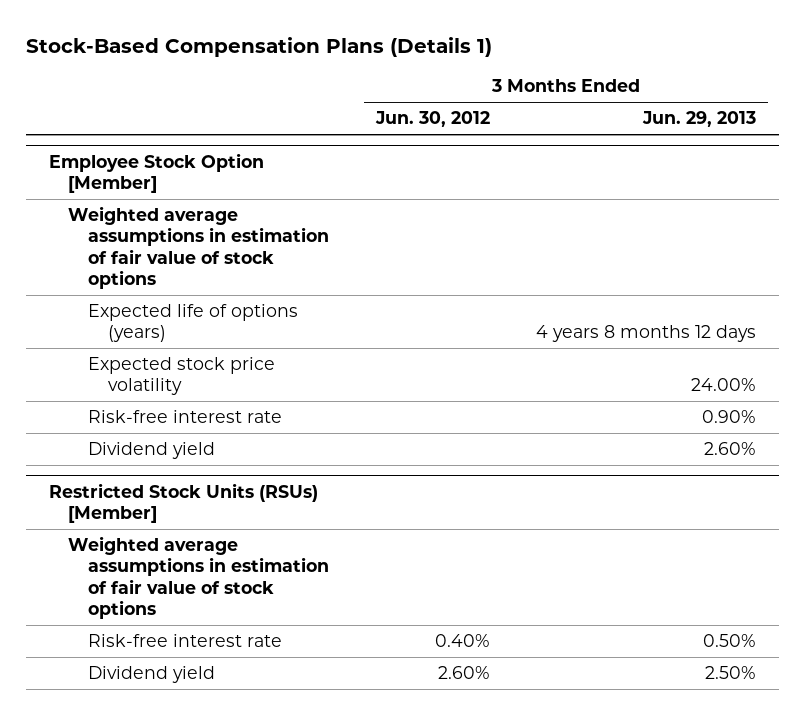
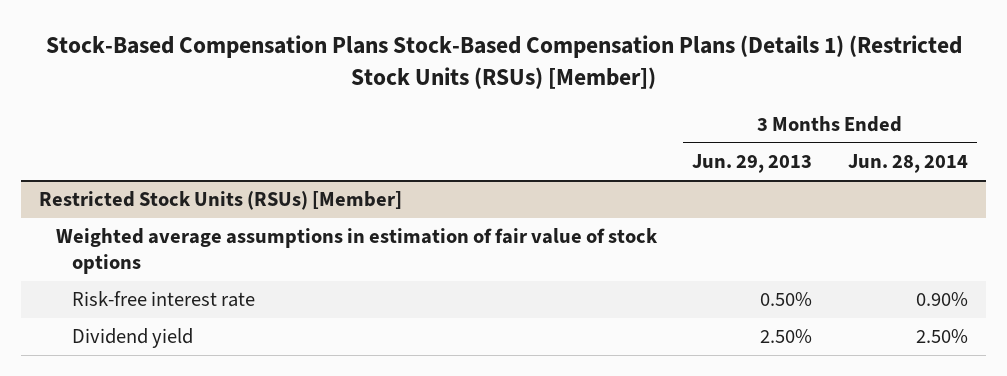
[25,36,492,57] Stock-Based Compensation Plans (Details 1) -> [45,35,962,89] Stock-Based Compensation Plans Stock-Based Compensation Plans (Details 1) (Restricted Stock Units (RSUs) [Member])
[374,111,490,128] Jun. 30, 2012 -> none
none -> [848,154,969,174] Jun. 28, 2014
[48,152,264,194] Employee Stock Option [Member] -> none
[68,206,330,290] Weighted average assumptions in estimation of fair value of stock options -> none
[88,304,299,343] Expected life of options (years) -> none
[88,357,276,396] Expected stock price volatility -> none
[88,410,283,424] Risk-free interest rate -> none
[88,442,216,460] Dividend yield -> none

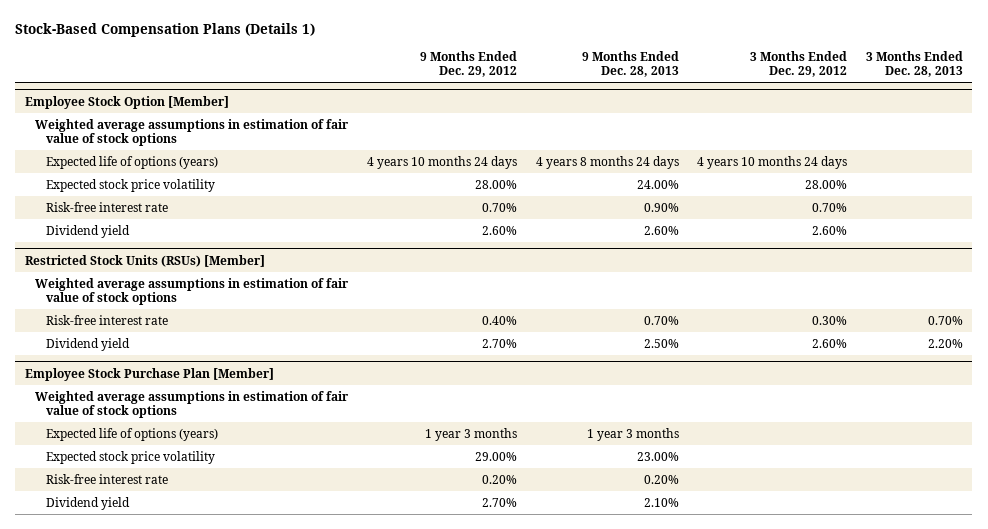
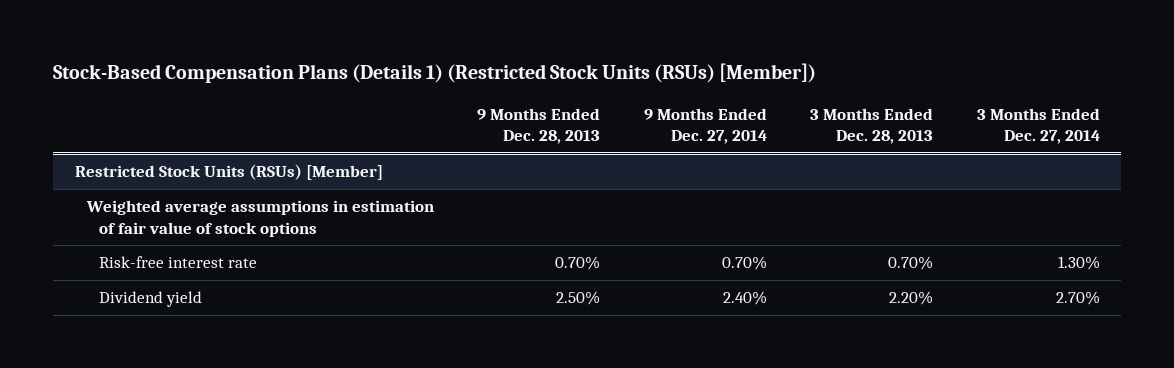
[15,22,316,37] Stock-Based Compensation Plans (Details 1) -> [53,63,817,84] Stock-Based Compensation Plans (Details 1) (Restricted Stock Units (RSUs) [Member])
[420,51,518,78] 9 Months Ended Dec. 29, 2012 -> none
[750,51,848,78] 3 Months Ended Dec. 29, 2012 -> none
none -> [643,107,767,145] 9 Months Ended Dec. 27, 2014
none -> [976,107,1100,145] 3 Months Ended Dec. 27, 2014
[24,95,229,109] Employee Stock Option [Member] -> none
[35,118,350,146] Weighted average assumptions in estimation of fair value of stock options -> none
[46,155,219,169] Expected life of options (years) -> none
[46,178,216,192] Expected stock price volatility -> none
[46,201,169,212] Risk-free interest rate -> none
[46,224,131,238] Dividend yield -> none
[24,367,274,381] Employee Stock Purchase Plan [Member] -> none
[35,390,350,418] Weighted average assumptions in estimation of fair value of stock options -> none
[46,427,219,441] Expected life of options (years) -> none
[46,450,216,464] Expected stock price volatility -> none
[46,473,169,484] Risk-free interest rate -> none
[46,496,131,510] Dividend yield -> none

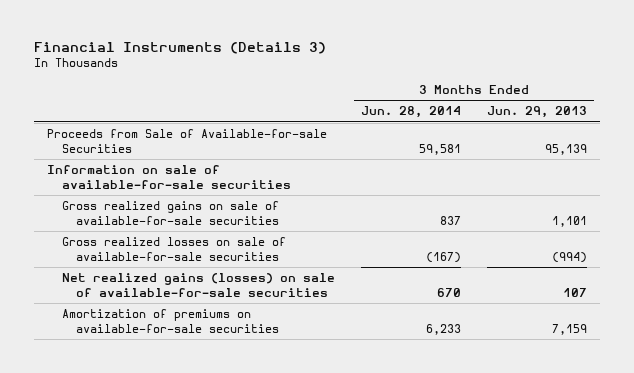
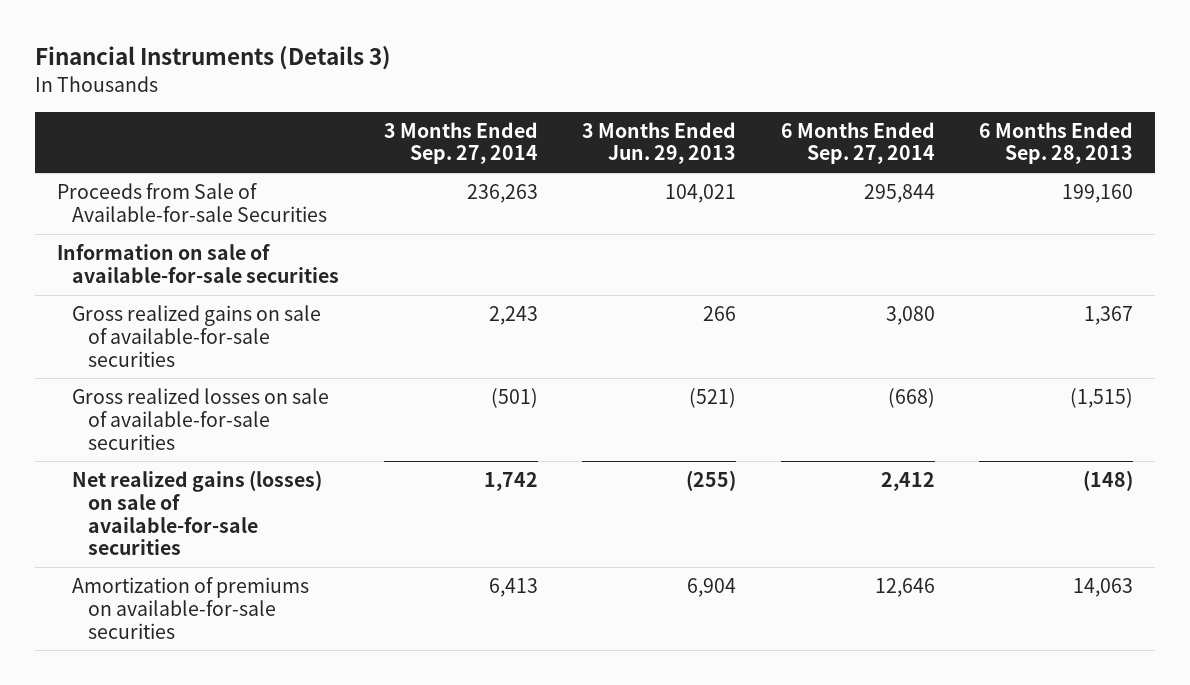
[360,106,461,119] Jun. 28, 2014 -> none
none -> [383,121,538,165] 3 Months Ended Sep. 27, 2014
none -> [780,121,935,165] 6 Months Ended Sep. 27, 2014
none -> [978,121,1133,165] 6 Months Ended Sep. 28, 2013
[545,143,588,155] 95,139 -> [665,184,737,204] 104,021
[552,215,588,227] 1,101 -> [703,306,737,322] 266
[552,251,588,263] (994) -> [689,388,737,409] (521)
[563,287,588,297] 107 -> [686,470,737,492] (255)
[552,323,588,335] 7,159 -> [687,578,737,598] 6,904

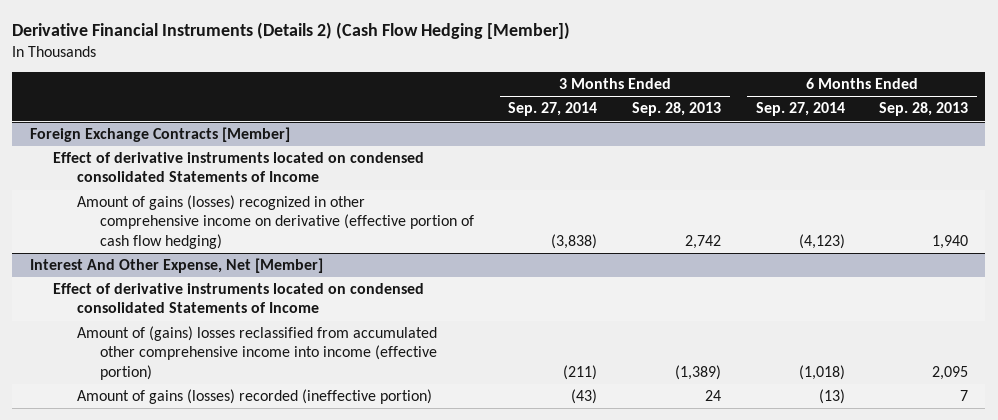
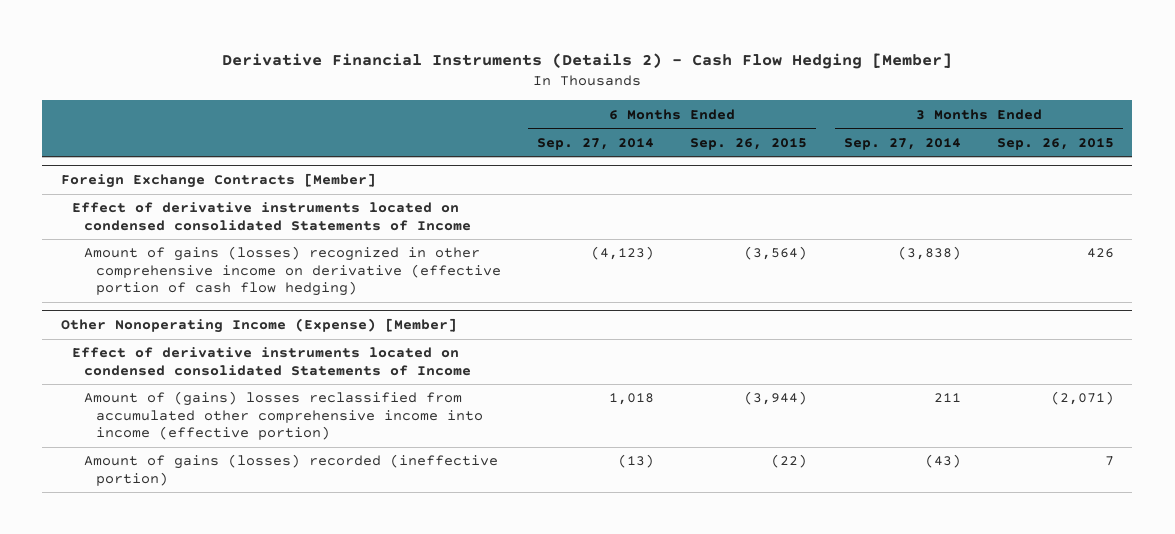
[12,22,571,40] Derivative Financial Instruments (Details 2) (Cash Flow Hedging [Member]) -> [222,53,953,70] Derivative Financial Instruments (Details 2) - Cash Flow Hedging [Member]
[632,102,722,117] Sep. 28, 2013 -> none
[879,102,969,117] Sep. 28, 2013 -> none
none -> [690,137,808,150] Sep. 26, 2015
none -> [997,137,1115,150] Sep. 26, 2015
[29,258,323,274] Interest And Other Expense, Net [Member] -> none
none -> [60,318,457,334] Other Nonoperating Income (Expense) [Member]
[563,364,598,380] (211) -> [933,393,961,403] 211
[798,364,845,380] (1,018) -> [608,393,654,406] 1,018

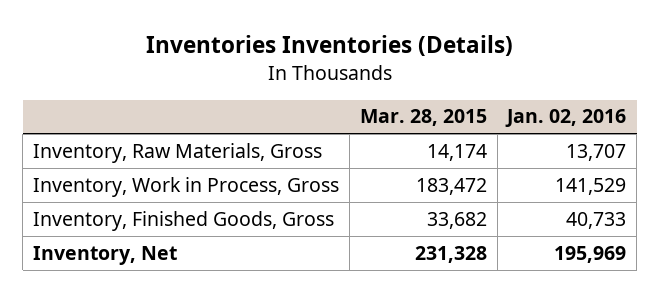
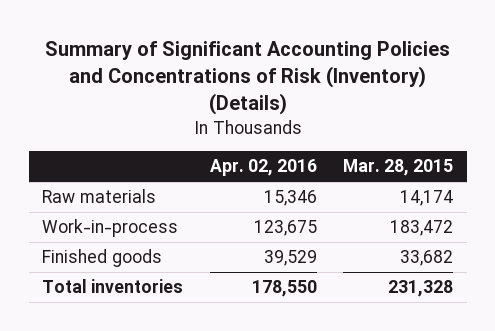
[145,35,513,57] Inventories Inventories (Details) -> [44,40,450,116] Summary of Significant Accounting Policies and Concentrations of Risk (Inventory) (Details)
[505,109,627,128] Jan. 02, 2016 -> none
none -> [209,159,317,177] Apr. 02, 2016
[32,142,322,163] Inventory, Raw Materials, Gross -> [41,189,156,204] Raw materials
[32,176,339,197] Inventory, Work in Process, Gross -> [41,219,178,238] Work-in-process
[32,210,334,231] Inventory, Finished Goods, Gross -> [41,249,162,268] Finished goods
[32,245,177,265] Inventory, Net -> [41,279,183,294] Total inventories

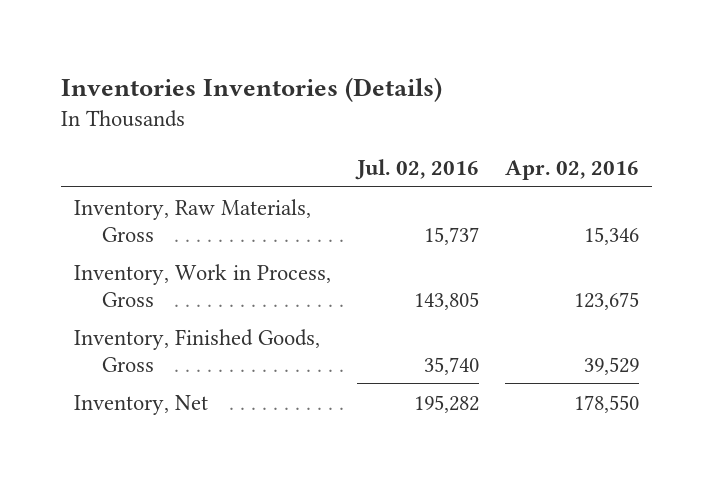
[44,40,450,116] Summary of Significant Accounting Policies and Concentrations of Risk (Inventory) (Details) -> [60,76,442,102] Inventories Inventories (Details)
[343,159,454,177] Mar. 28, 2015 -> none
none -> [354,158,479,180] Jul. 02, 2016
[41,189,156,204] Raw materials -> [73,198,311,242] Inventory, Raw Materials, Gross
[41,219,178,238] Work-in-process -> [73,263,331,307] Inventory, Work in Process, Gross
[41,249,162,268] Finished goods -> [73,328,320,372] Inventory, Finished Goods, Gross
[41,279,183,294] Total inventories -> [73,394,208,415] Inventory, Net

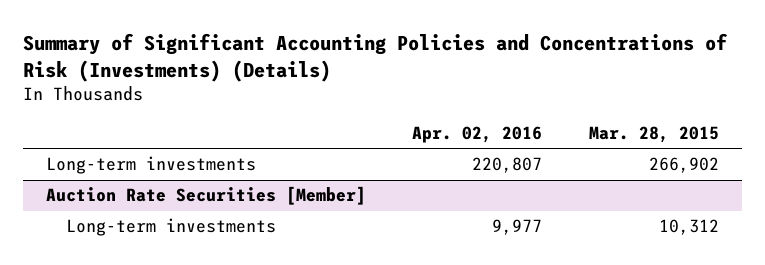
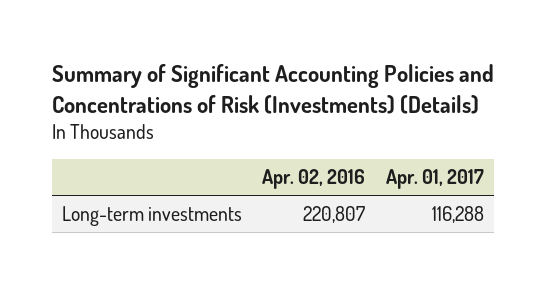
[588,126,719,144] Mar. 28, 2015 -> none
none -> [385,169,484,190] Apr. 01, 2017
[45,186,366,206] Auction Rate Securities [Member] -> none
[66,218,277,237] Long-term investments -> none

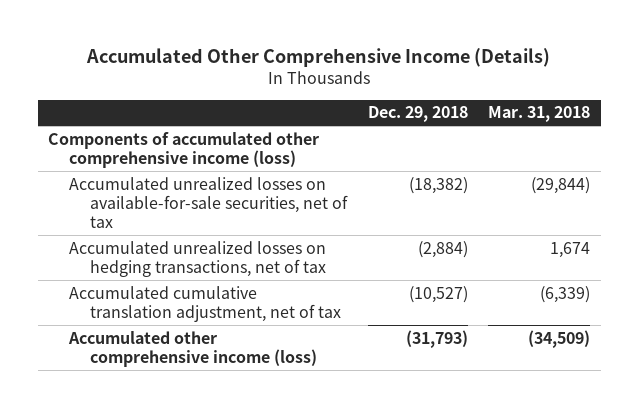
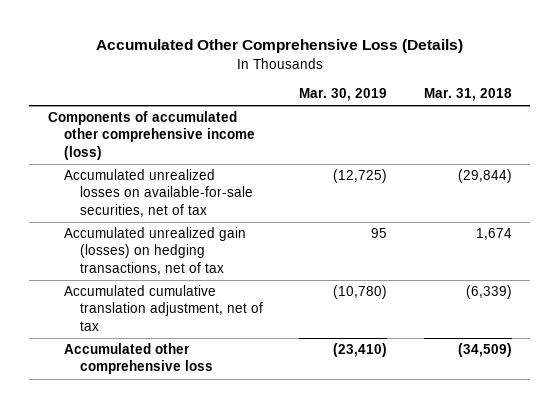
[86,47,551,67] Accumulated Other Comprehensive Income (Details) -> [95,39,463,54] Accumulated Other Comprehensive Loss (Details)
[367,106,468,123] Dec. 29, 2018 -> none
none -> [299,88,388,102] Mar. 30, 2019
[69,240,327,277] Accumulated unrealized losses on hedging transactions, net of tax -> [63,227,246,275] Accumulated unrealized gain (losses) on hedging transactions, net of tax
[68,330,318,367] Accumulated other comprehensive income (loss) -> [63,343,213,375] Accumulated other comprehensive loss

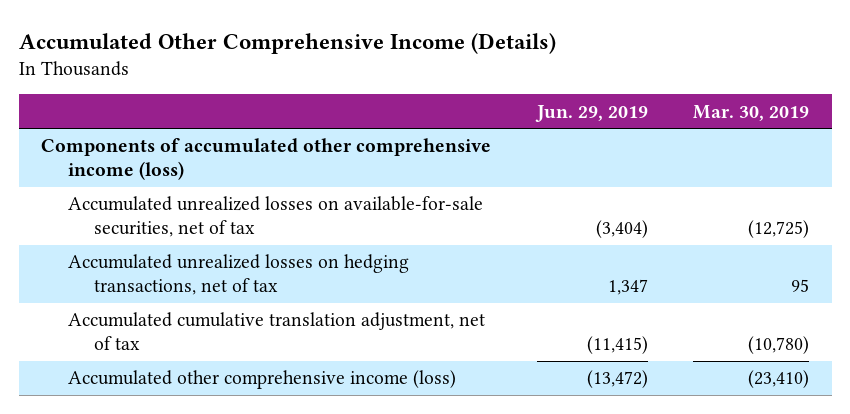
[95,39,463,54] Accumulated Other Comprehensive Loss (Details) -> [18,32,556,54] Accumulated Other Comprehensive Income (Details)
[423,88,512,102] Mar. 31, 2018 -> none
none -> [534,104,648,122] Jun. 29, 2019
[63,227,246,275] Accumulated unrealized gain (losses) on hedging transactions, net of tax -> [67,254,409,296] Accumulated unrealized losses on hedging transactions, net of tax
[63,343,213,375] Accumulated other comprehensive loss -> [67,370,456,390] Accumulated other comprehensive income (loss)

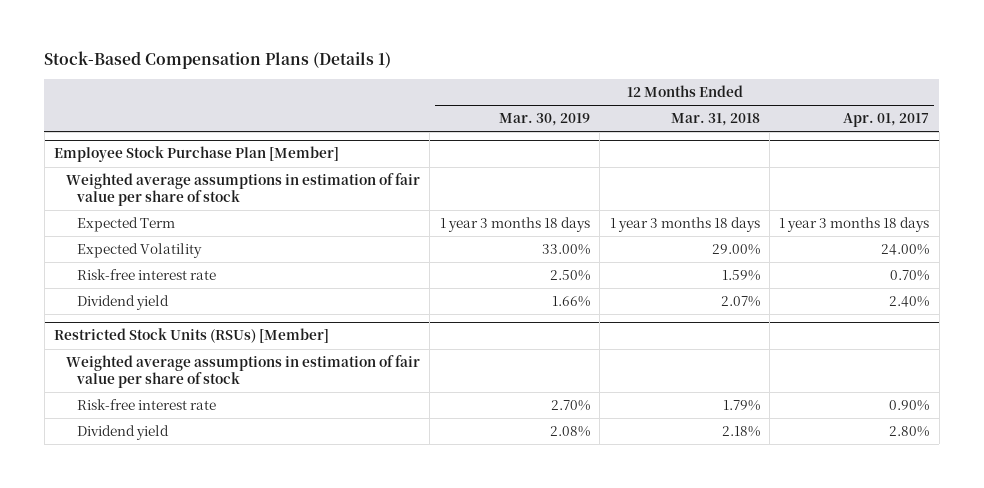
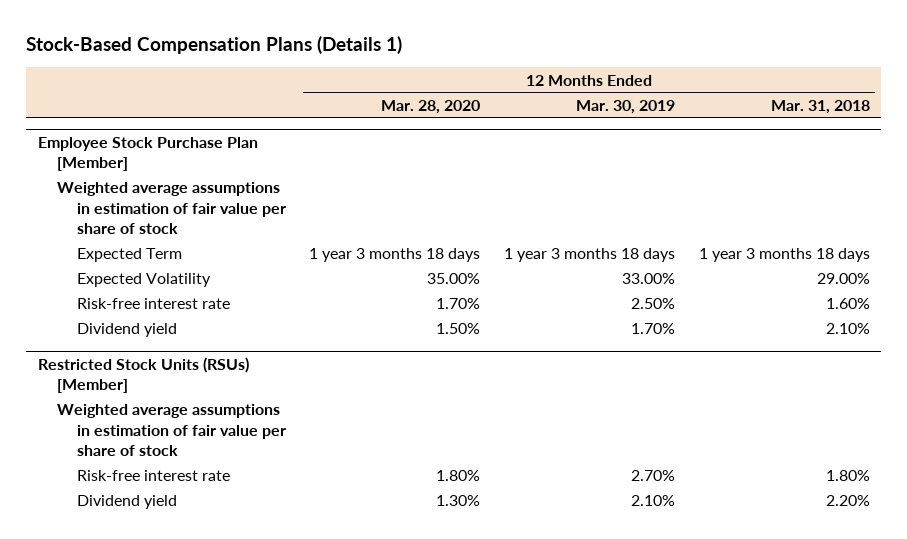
[843,113,930,128] Apr. 01, 2017 -> none
none -> [381,99,481,114] Mar. 28, 2020
[721,270,760,282] 1.59% -> [825,298,870,310] 1.60%
[551,296,590,308] 1.66% -> [630,323,675,335] 1.70%
[720,296,760,308] 2.07% -> [825,323,870,335] 2.10%
[722,400,760,412] 1.79% -> [825,470,870,482] 1.80%
[549,426,590,438] 2.08% -> [630,495,675,507] 2.10%
[721,426,760,438] 2.18% -> [825,495,870,507] 2.20%

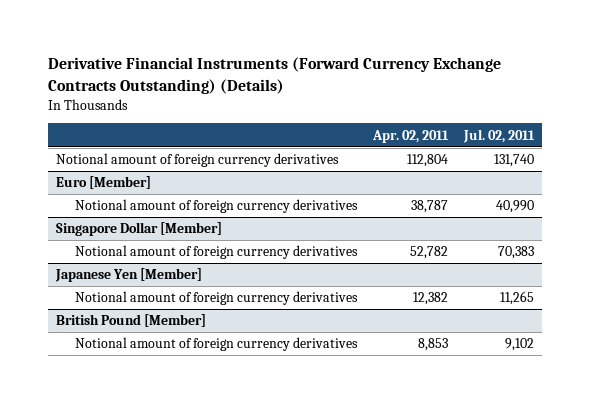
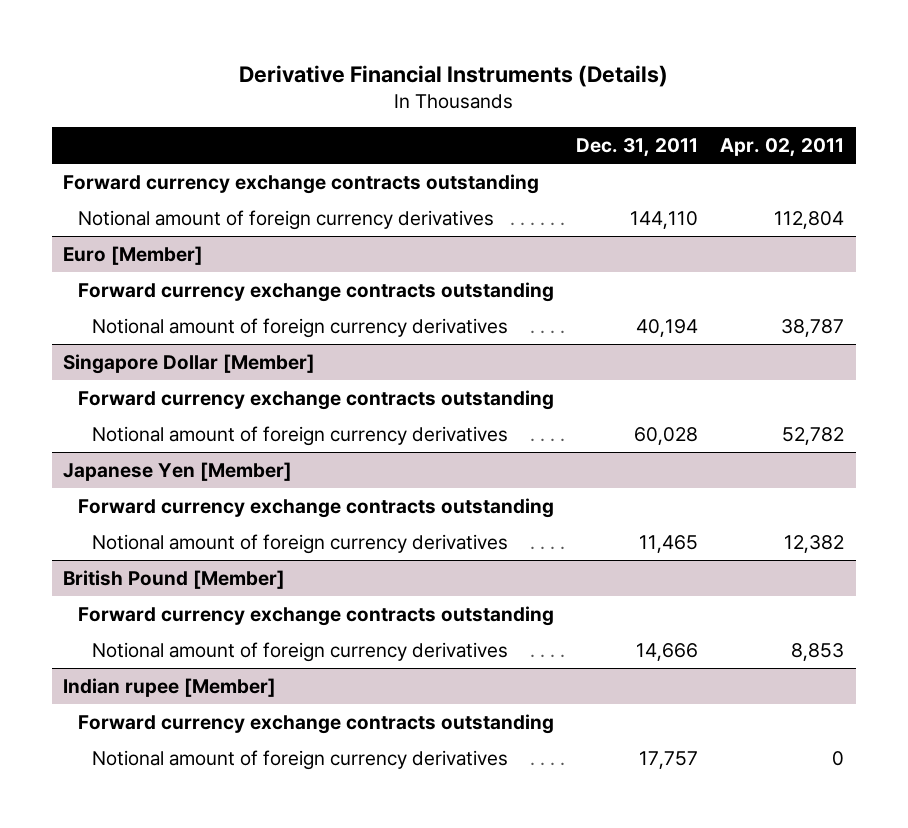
[47,57,501,94] Derivative Financial Instruments (Forward Currency Exchange Contracts Outstanding) (Details) -> [238,65,668,88] Derivative Financial Instruments (Details)
[462,128,535,143] Jul. 02, 2011 -> none
none -> [575,138,698,158] Dec. 31, 2011
none -> [63,173,540,194] Forward currency exchange contracts outstanding
none -> [77,281,554,302] Forward currency exchange contracts outstanding
none -> [77,389,554,410] Forward currency exchange contracts outstanding
none -> [77,497,554,518] Forward currency exchange contracts outstanding
none -> [77,605,554,626] Forward currency exchange contracts outstanding
none -> [63,677,277,697] Indian rupee [Member]
none -> [77,713,554,734] Forward currency exchange contracts outstanding
none -> [91,749,508,770] Notional amount of foreign currency derivatives

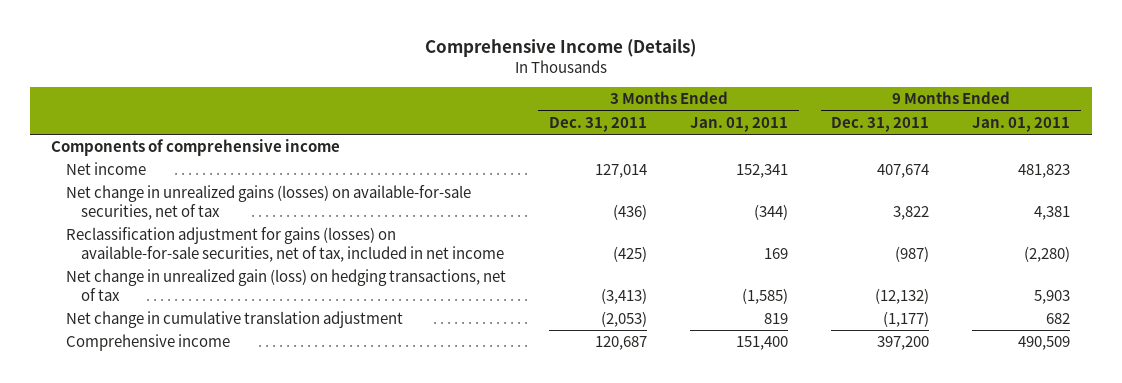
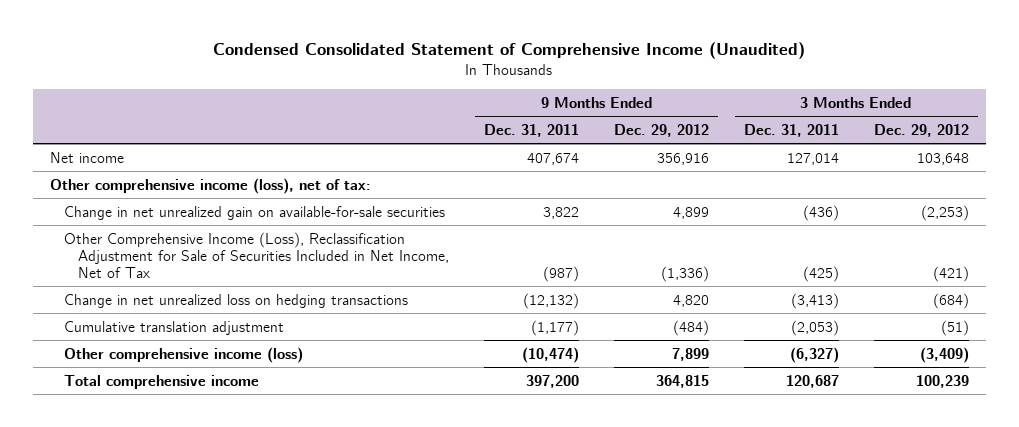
[424,38,696,57] Comprehensive Income (Details) -> [213,42,806,60] Condensed Consolidated Statement of Comprehensive Income (Unaudited)
[690,116,789,132] Jan. 01, 2011 -> none
[972,116,1071,132] Jan. 01, 2011 -> none
none -> [613,123,709,137] Dec. 29, 2012
none -> [873,123,969,137] Dec. 29, 2012
[51,139,341,157] Components of comprehensive income -> none
none -> [50,177,372,194] Other comprehensive income (loss), net of tax:
[66,185,472,220] Net change in unrealized gains (losses) on available-for-sale securities, net of tax -> [64,205,446,220] Change in net unrealized gain on available-for-sale securities
[66,227,504,262] Reclassification adjustment for gains (losses) on available-for-sale securities, net of tax, included in net income -> [64,231,450,278] Other Comprehensive Income (Loss), Reclassification Adjustment for Sale of Securities Included in Net Income, Net of Tax
[66,269,507,301] Net change in unrealized gain (loss) on hedging transactions, net of tax -> [64,293,409,308] Change in net unrealized loss on hedging transactions
[66,311,404,329] Net change in cumulative translation adjustment -> [64,320,285,335] Cumulative translation adjustment
none -> [64,346,304,363] Other comprehensive income (loss)
[66,334,231,352] Comprehensive income -> [64,374,260,389] Total comprehensive income

